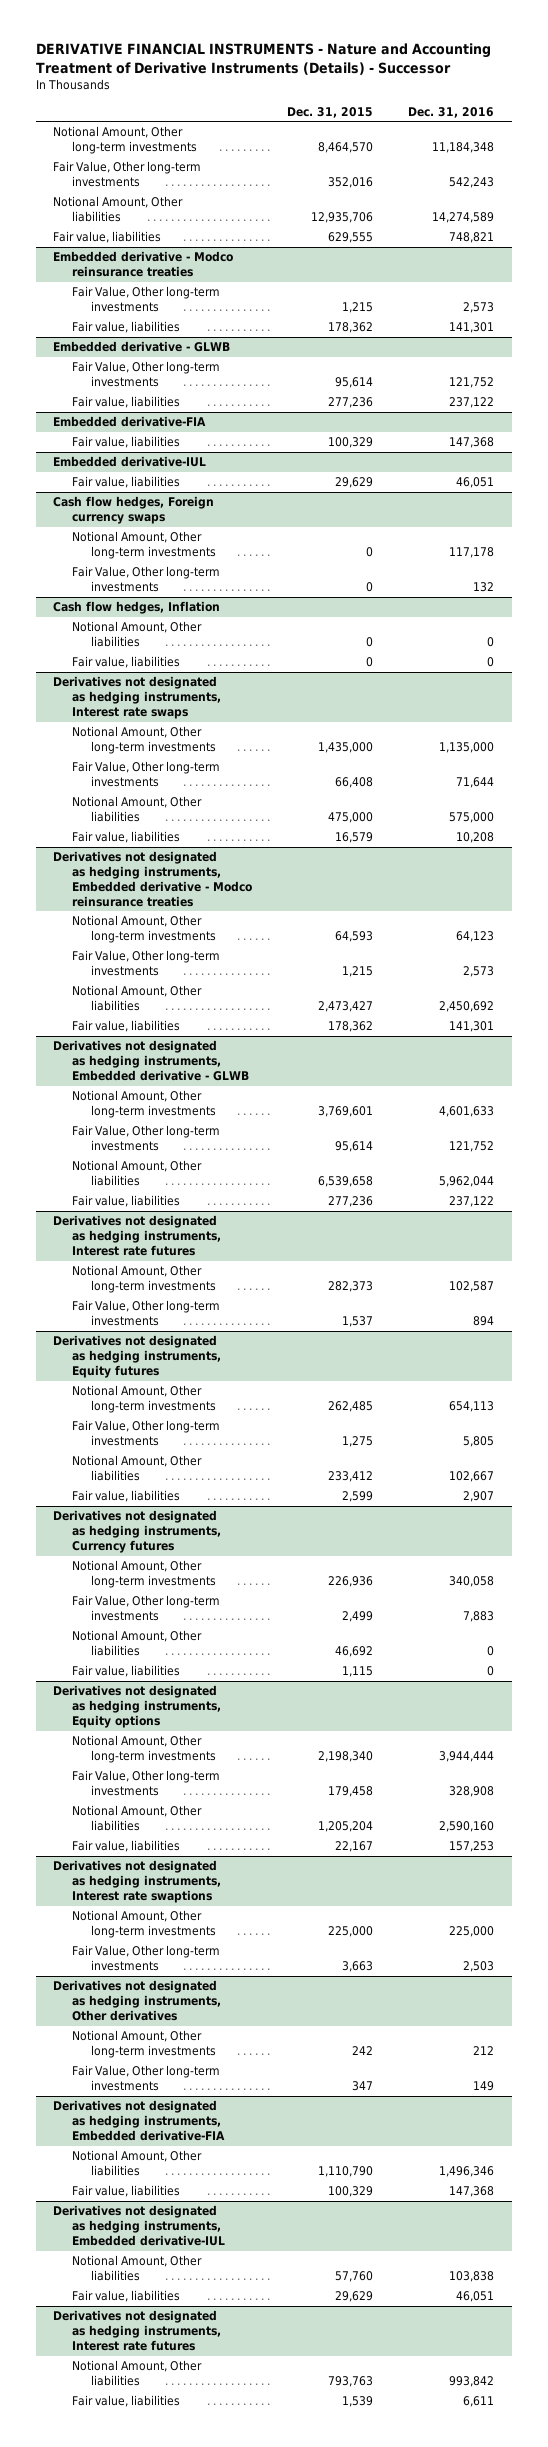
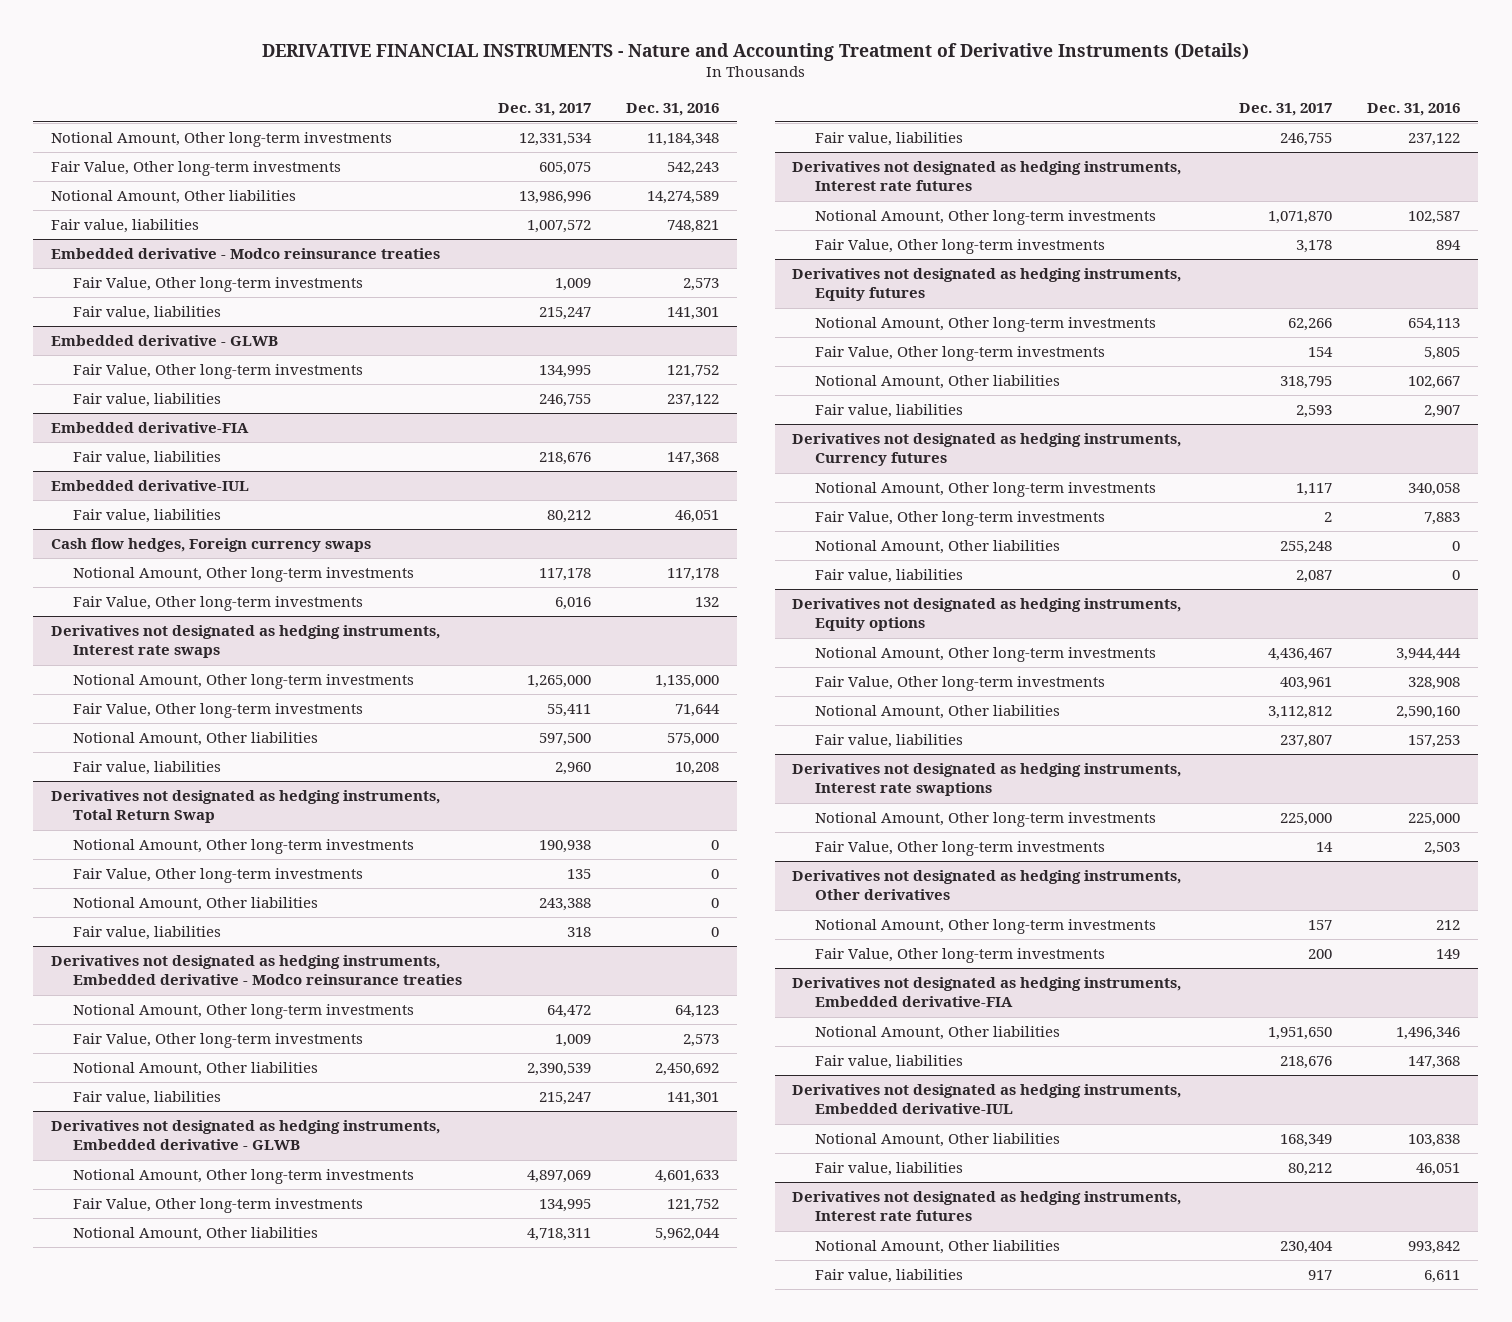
[35,43,491,76] DERIVATIVE FINANCIAL INSTRUMENTS - Nature and Accounting Treatment of Derivative Instruments (Details) - Successor -> [261,42,1249,61] DERIVATIVE FINANCIAL INSTRUMENTS - Nature and Accounting Treatment of Derivative Instruments (Details)
[287,106,374,118] Dec. 31, 2015 -> none
none -> [497,102,591,116] Dec. 31, 2017
[53,601,221,615] Cash flow hedges, Inflation -> none
[72,621,203,648] Notional Amount, Other liabilities -> none
[72,656,181,669] Fair value, liabilities -> none
none -> [51,790,441,824] Derivatives not designated as hedging instruments, Total Return Swap
none -> [73,839,415,855] Notional Amount, Other long-term investments
none -> [73,868,364,884] Fair Value, Other long-term investments
none -> [73,897,319,912] Notional Amount, Other liabilities
none -> [73,926,222,941] Fair value, liabilities

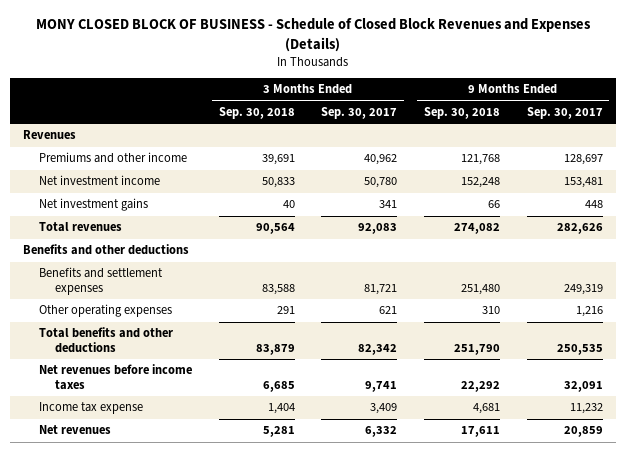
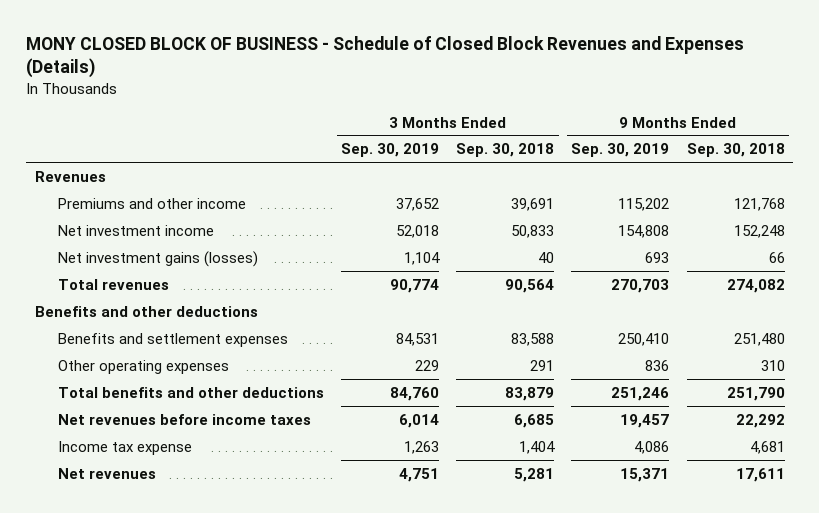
[321,107,398,120] Sep. 30, 2017 -> none
[526,107,603,120] Sep. 30, 2017 -> none
none -> [341,143,440,158] Sep. 30, 2019
none -> [571,143,670,158] Sep. 30, 2019
[38,198,148,212] Net investment gains -> [58,250,259,267] Net investment gains (losses)

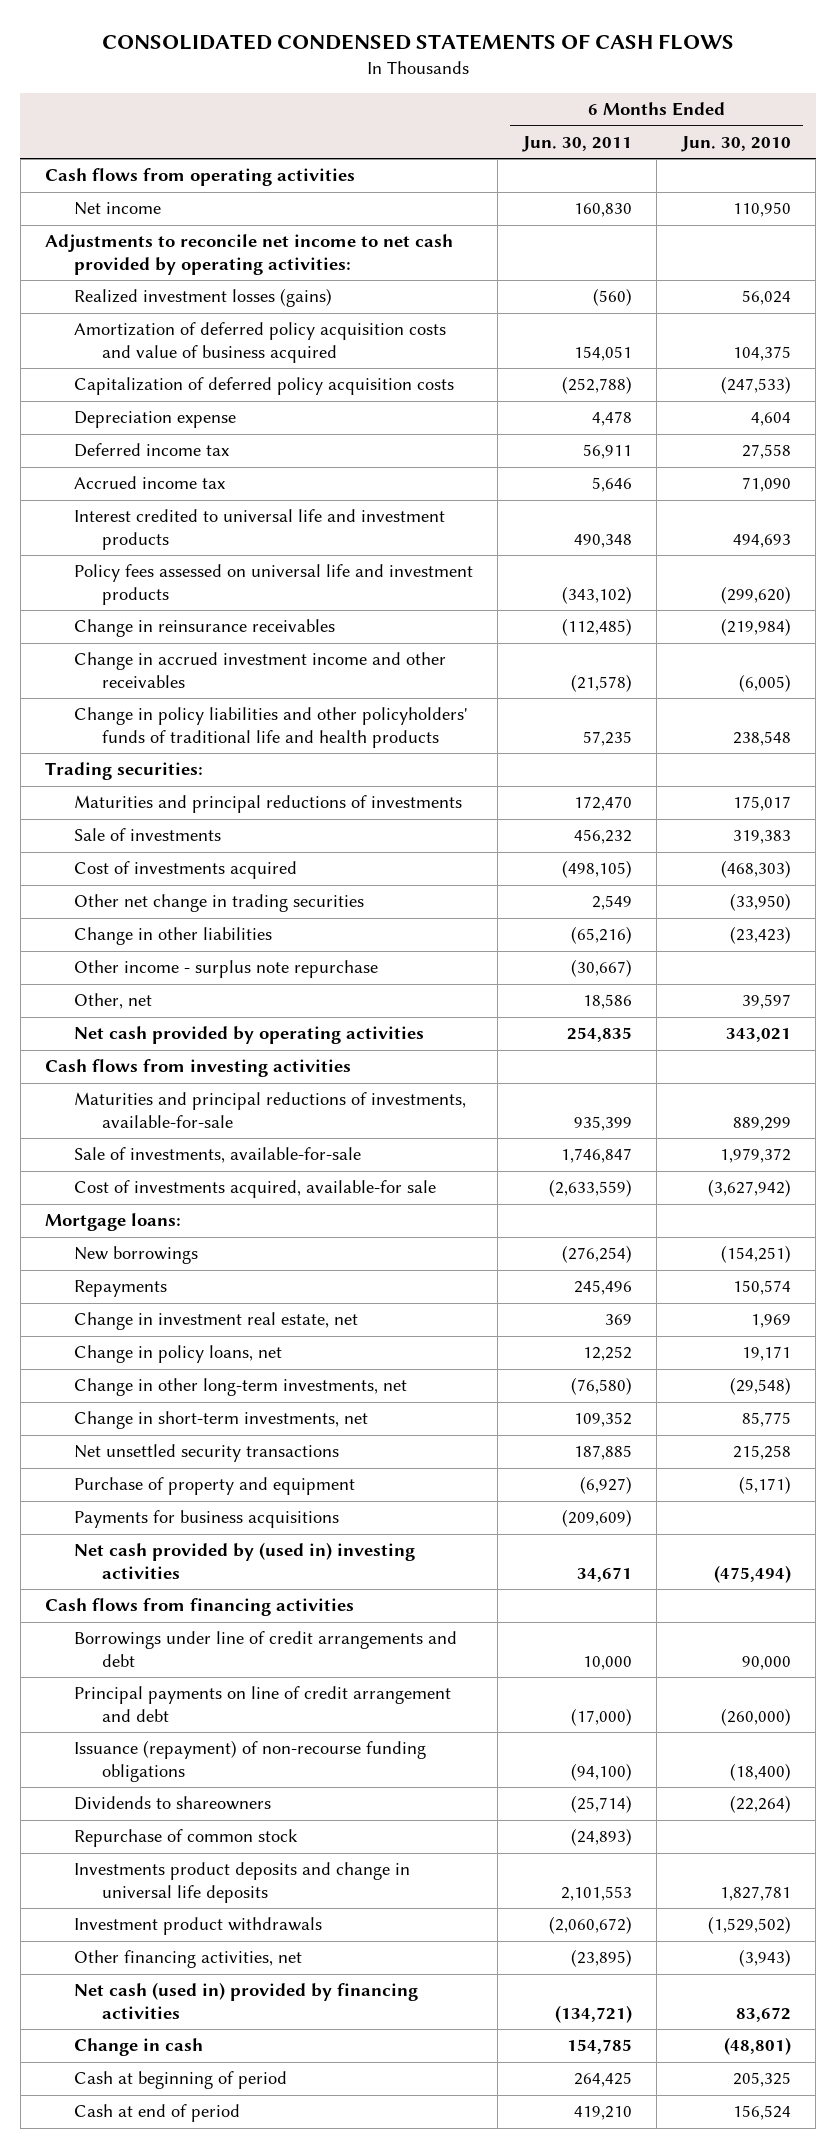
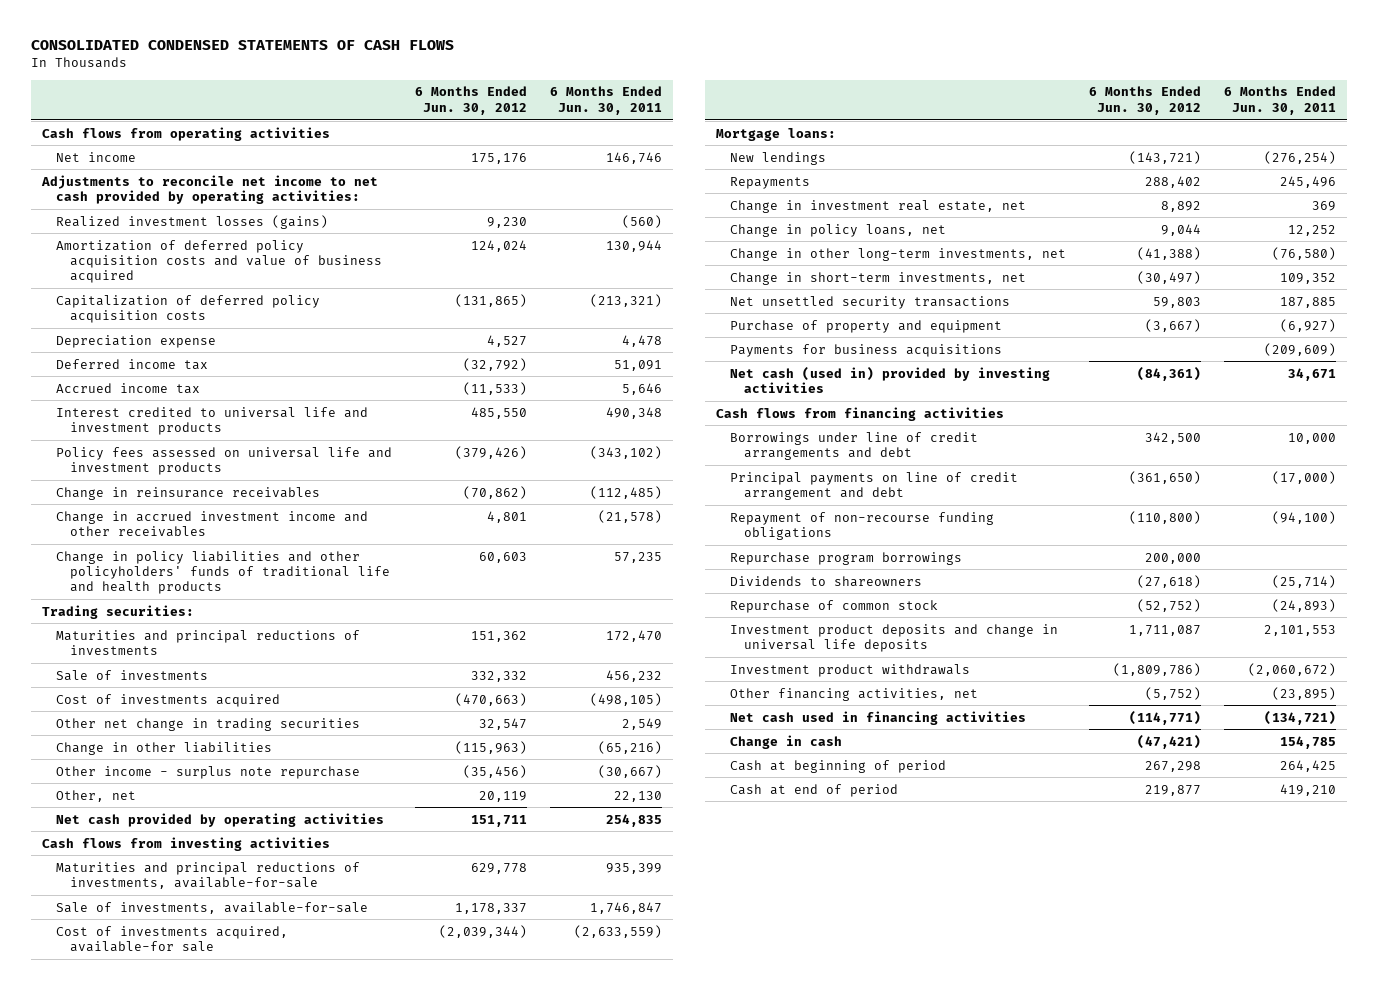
[680,135,791,152] Jun. 30, 2010 -> none
none -> [414,86,527,115] 6 Months Ended Jun. 30, 2012
[573,203,632,218] 160,830 -> [605,151,662,164] 146,746
[573,346,632,362] 154,051 -> [605,239,662,252] 130,944
[561,376,632,395] (252,788) -> [589,293,662,307] (213,321)
[582,444,632,460] 56,911 -> [613,359,662,371] 51,091
[582,994,632,1010] 18,586 -> [613,790,662,802] 22,130
[73,1246,198,1265] New borrowings -> [730,151,827,165] New lendings
[73,1542,415,1580] Net cash provided by (used in) investing activities -> [730,366,1051,393] Net cash (used in) provided by investing activities
[73,1740,426,1783] Issuance (repayment) of non-recourse funding obligations -> [730,511,995,540] Repayment of non-recourse funding obligations
none -> [730,551,963,565] Repurchase program borrowings
[73,1862,410,1904] Investments product deposits and change in universal life deposits -> [730,623,1059,652] Investment product deposits and change in universal life deposits
[73,1982,418,2020] Net cash (used in) provided by financing activities -> [730,710,1027,725] Net cash used in financing activities

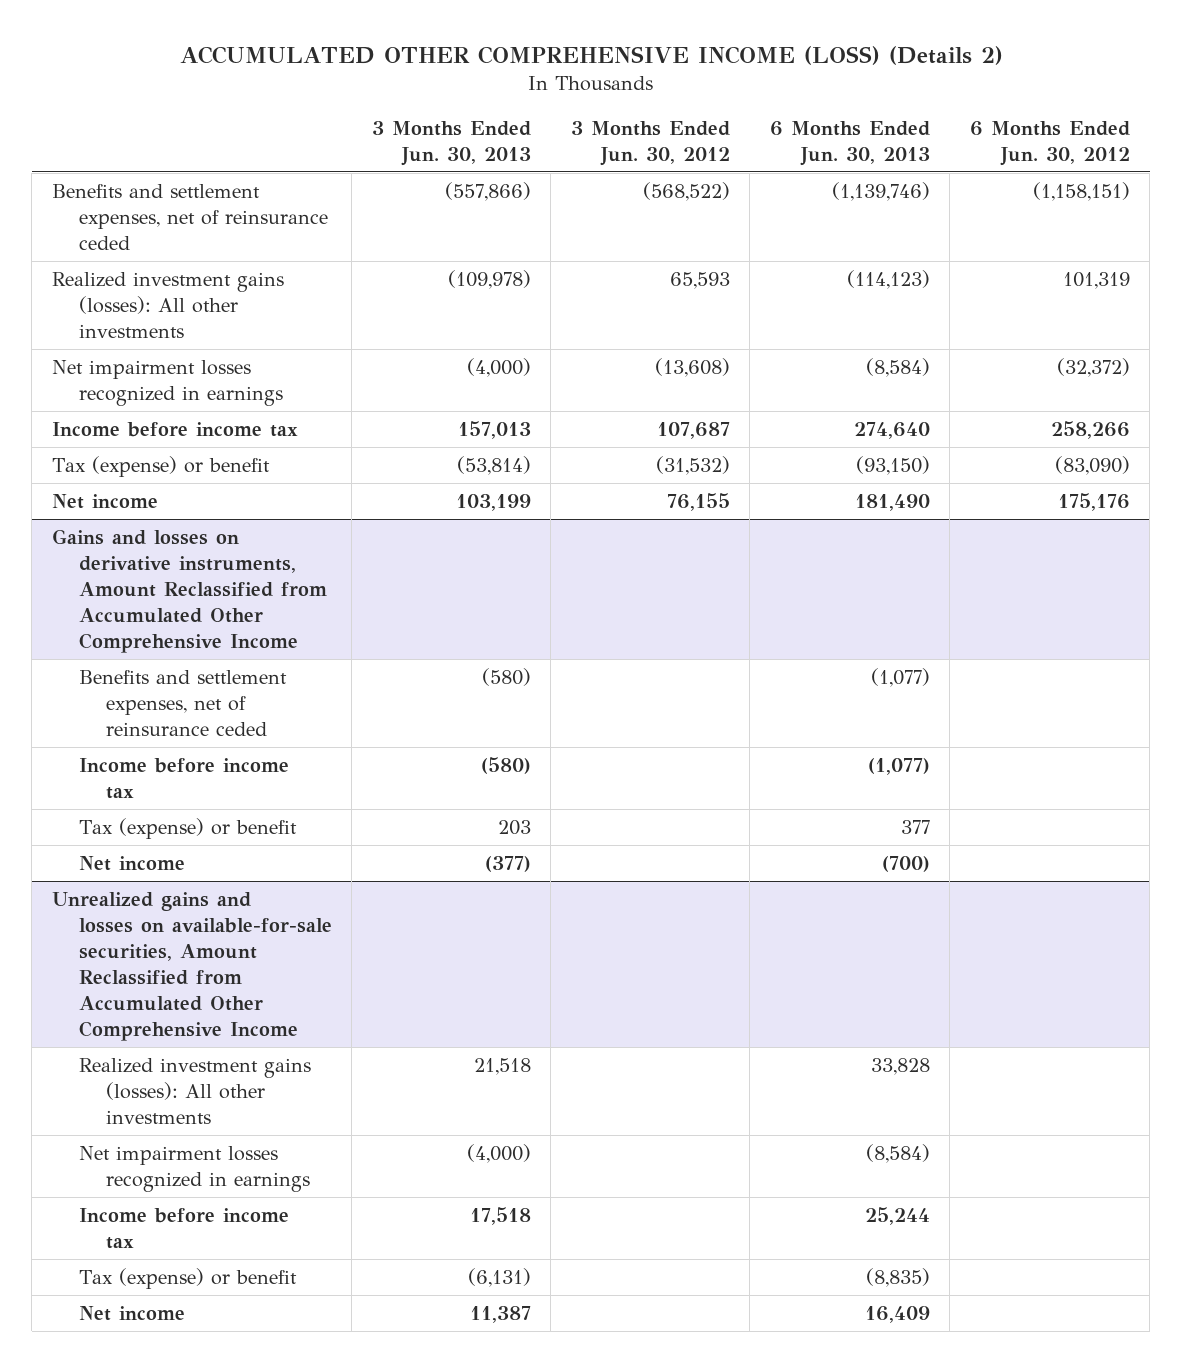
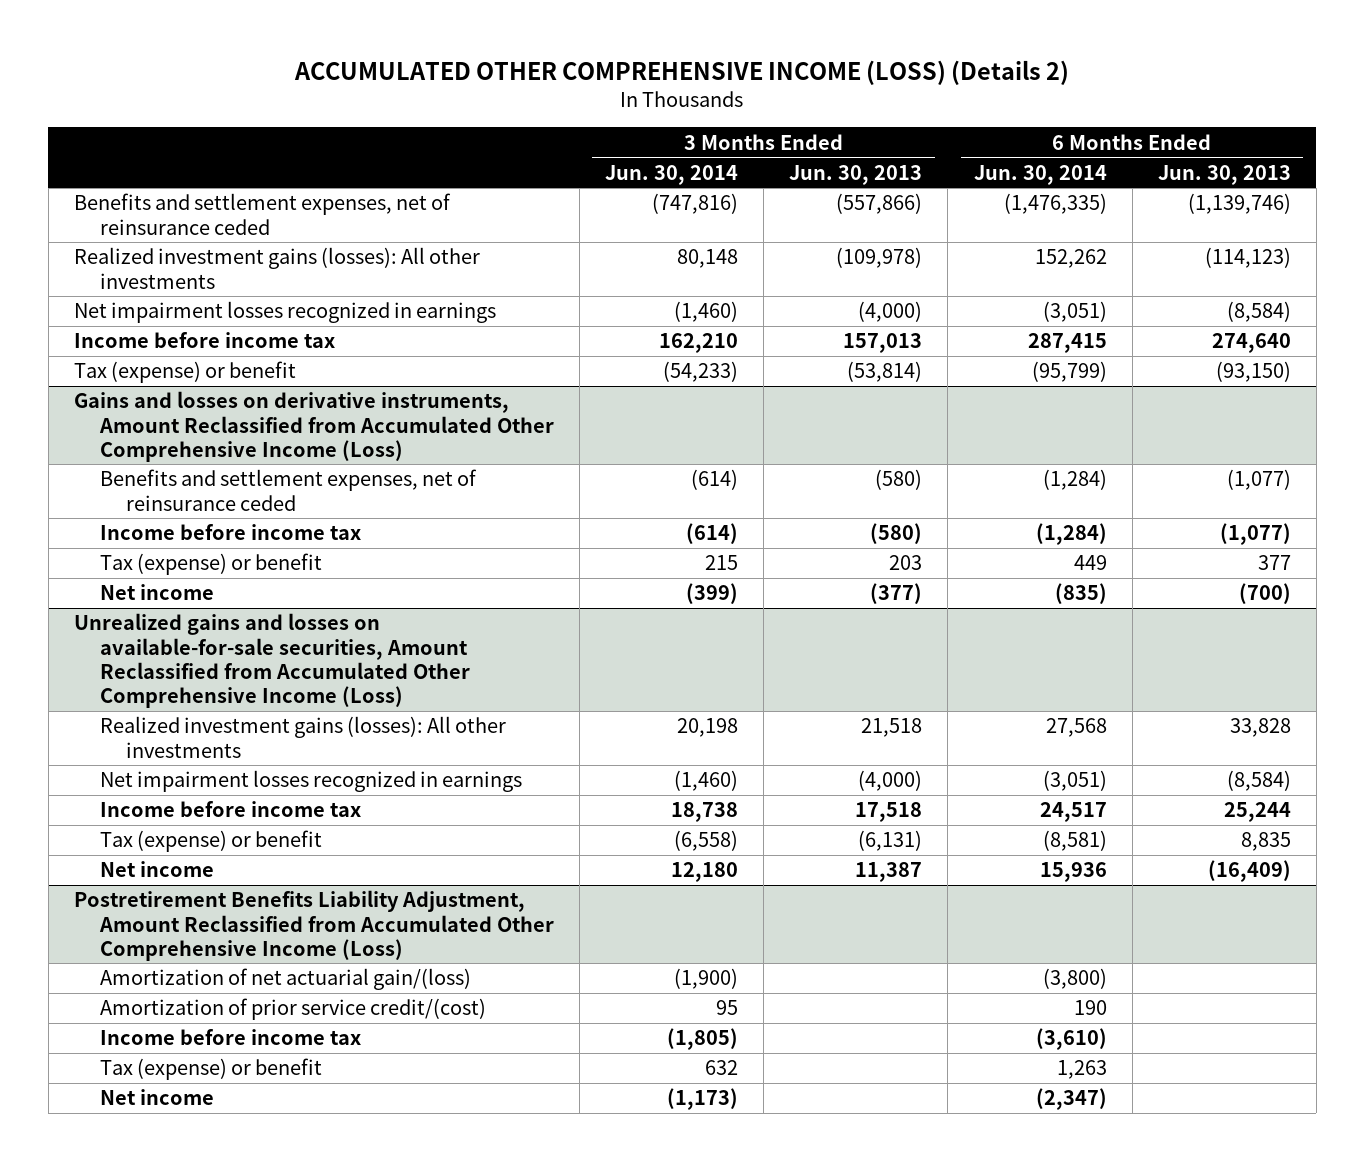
[570,121,730,167] 3 Months Ended Jun. 30, 2012 -> none
[969,121,1130,167] 6 Months Ended Jun. 30, 2012 -> none
none -> [605,164,739,185] Jun. 30, 2014
none -> [973,164,1107,185] Jun. 30, 2014
[51,493,158,509] Net income -> none
[51,528,327,653] Gains and losses on derivative instruments, Amount Reclassified from Accumulated Other Comprehensive Income -> [73,391,555,462] Gains and losses on derivative instruments, Amount Reclassified from Accumulated Other Comprehensive Income (Loss)
[51,891,332,1041] Unrealized gains and losses on available-for-sale securities, Amount Reclassified from Accumulated Other Comprehensive Income -> [73,613,471,709] Unrealized gains and losses on available-for-sale securities, Amount Reclassified from Accumulated Other Comprehensive Income (Loss)
[865,1267,930,1287] (8,835) -> [1240,832,1291,852] 8,835
[864,1305,930,1323] 16,409 -> [1207,860,1291,883] (16,409)
none -> [73,890,555,961] Postretirement Benefits Liability Adjustment, Amount Reclassified from Accumulated Other Comprehensive Income (Loss)
none -> [100,968,472,991] Amortization of net actuarial gain/(loss)
none -> [100,998,487,1021] Amortization of prior service credit/(cost)
none -> [100,1029,362,1046] Income before income tax
none -> [100,1058,323,1081] Tax (expense) or benefit
none -> [100,1089,215,1106] Net income

